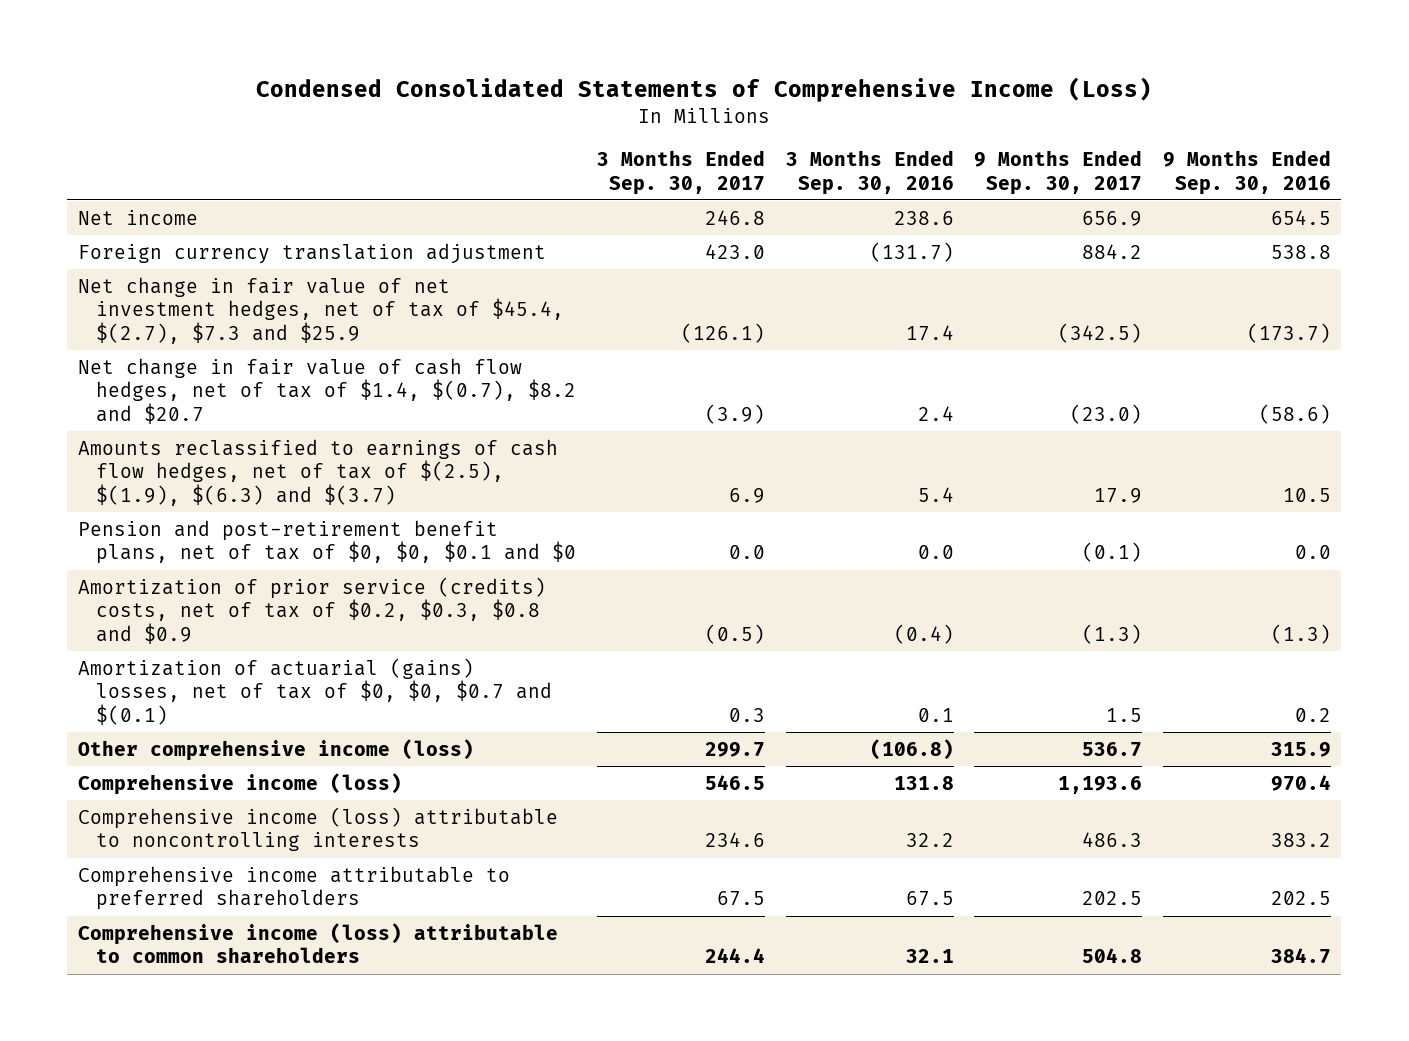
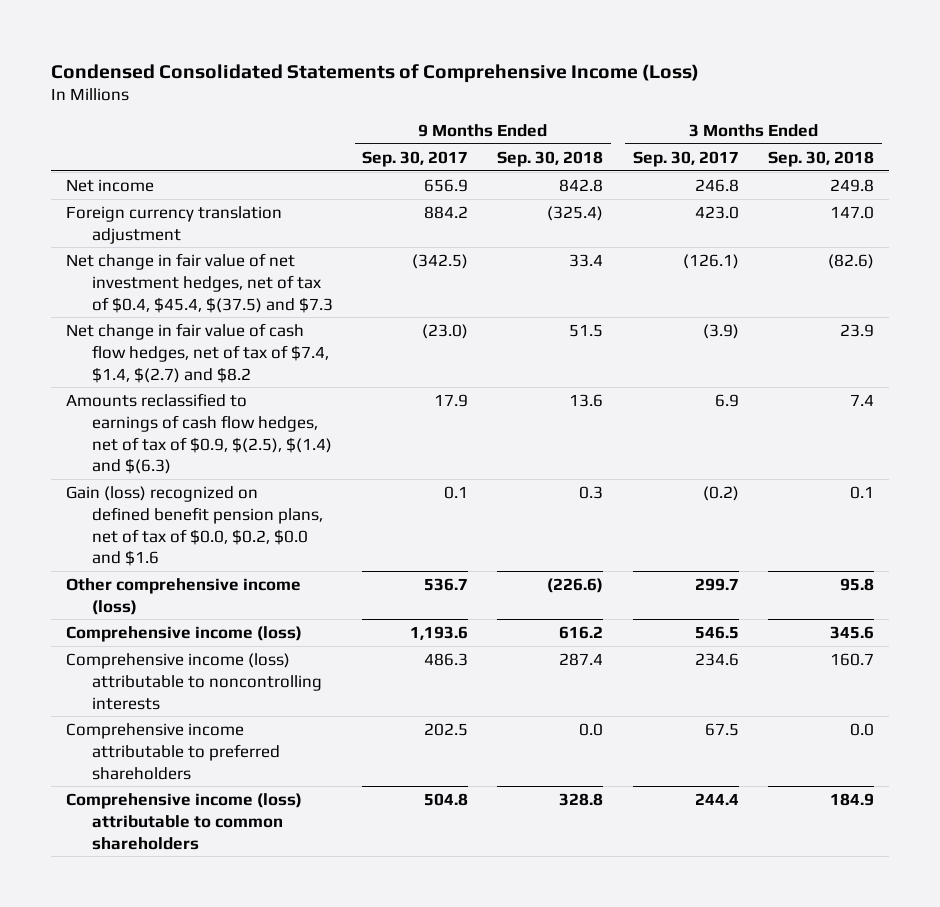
[785,150,954,195] 3 Months Ended Sep. 30, 2016 -> none
[1163,150,1332,195] 9 Months Ended Sep. 30, 2016 -> none
none -> [497,150,604,167] Sep. 30, 2018
none -> [768,150,875,167] Sep. 30, 2018
[77,576,546,644] Amortization of prior service (credits) costs, net of tax of $0.2, $0.3, $0.8 and $0.9 -> none
[77,657,553,725] Amortization of actuarial (gains) losses, net of tax of $0, $0, $0.7 and $(0.1) -> none
[77,276,565,344] Net change in fair value of net investment hedges, net of tax of $45.4, $(2.7), $7.3 and $25.9 -> [66,252,333,313] Net change in fair value of net investment hedges, net of tax of $0.4, $45.4, $(37.5) and $7.3
[77,357,577,424] Net change in fair value of cash flow hedges, net of tax of $1.4, $(0.7), $8.2 and $20.7 -> [66,322,329,383] Net change in fair value of cash flow hedges, net of tax of $7.4, $1.4, $(2.7) and $8.2
[77,438,558,506] Amounts reclassified to earnings of cash flow hedges, net of tax of $(2.5), $(1.9), $(6.3) and $(3.7) -> [66,392,332,475] Amounts reclassified to earnings of cash flow hedges, net of tax of $0.9, $(2.5), $(1.4) and $(6.3)
[77,519,577,565] Pension and post-retirement benefit plans, net of tax of $0, $0, $0.1 and $0 -> [66,485,323,567] Gain (loss) recognized on defined benefit pension plans, net of tax of $0.0, $0.2, $0.0 and $1.6
[728,545,765,560] 0.0 -> [702,485,739,501] (0.2)
[1082,542,1143,563] (0.1) -> [443,485,468,499] 0.1

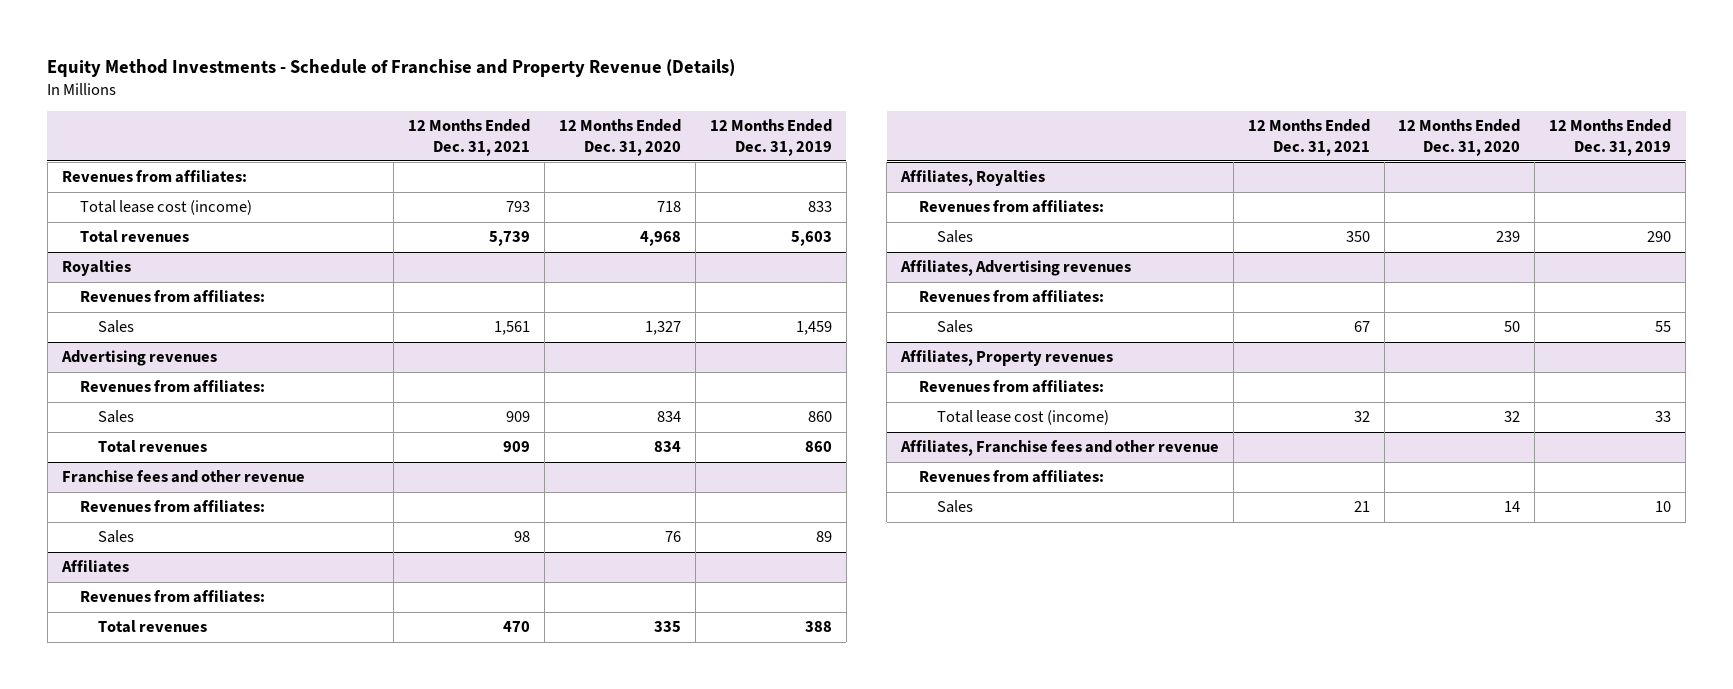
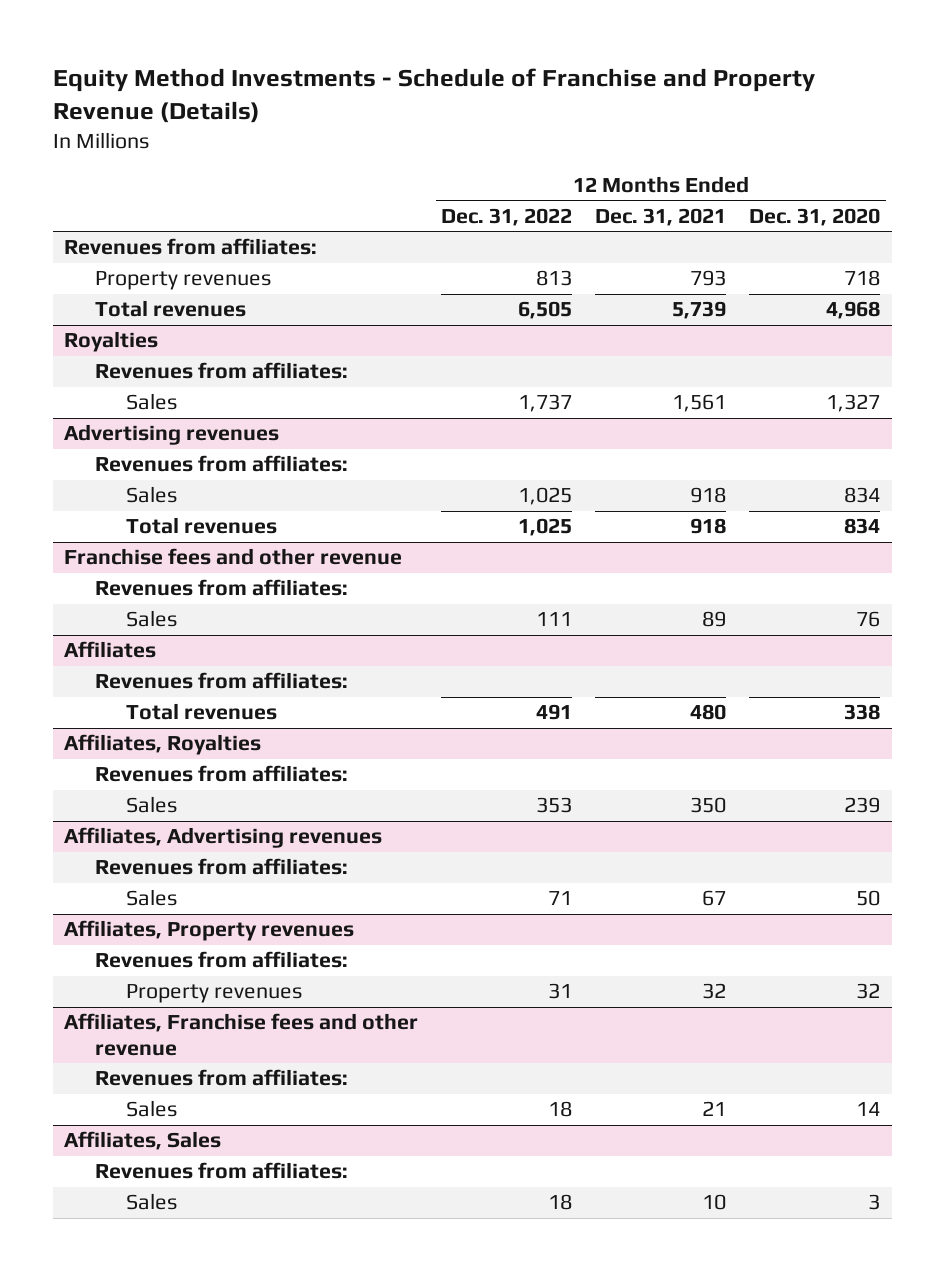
[709,119,832,156] 12 Months Ended Dec. 31, 2019 -> none
none -> [441,207,573,226] Dec. 31, 2022
[79,200,252,216] Total lease cost (income) -> [95,271,272,291] Property revenues
[506,411,531,423] 909 -> [690,487,727,504] 918
[503,441,531,453] 909 -> [690,518,727,535] 918
[514,531,531,543] 98 -> [702,611,727,628] 89
[503,621,531,633] 470 -> [690,704,727,721] 480
[654,621,682,633] 335 -> [844,704,881,721] 338
[937,410,1110,426] Total lease cost (income) -> [126,984,303,1004] Property revenues
none -> [64,1131,222,1151] Affiliates, Sales
none -> [95,1162,349,1180] Revenues from affiliates:
none -> [126,1193,178,1211] Sales

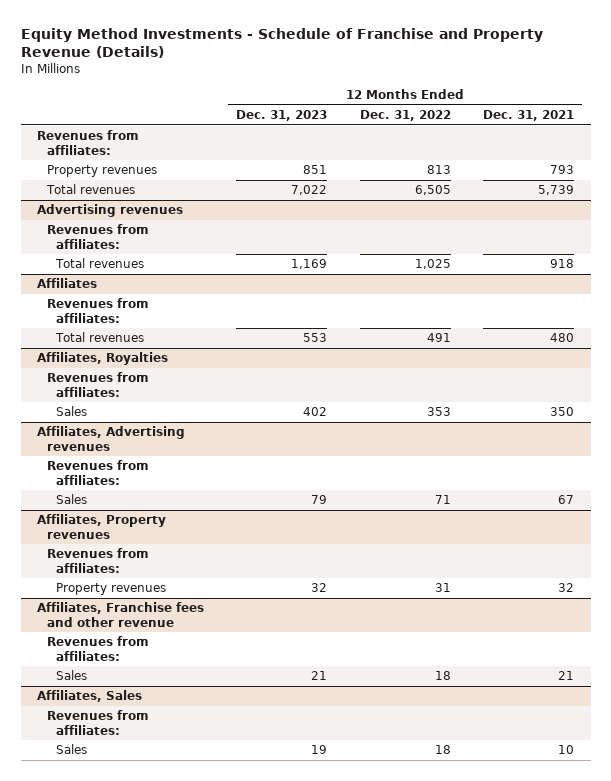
[749,207,881,226] Dec. 31, 2020 -> none
none -> [236,110,328,122] Dec. 31, 2023
[64,331,159,353] Royalties -> none
[95,362,349,380] Revenues from affiliates: -> none
[126,393,178,411] Sales -> none
[126,486,178,504] Sales -> none
[64,548,403,566] Franchise fees and other revenue -> none
[95,579,349,597] Revenues from affiliates: -> none
[126,610,178,628] Sales -> none

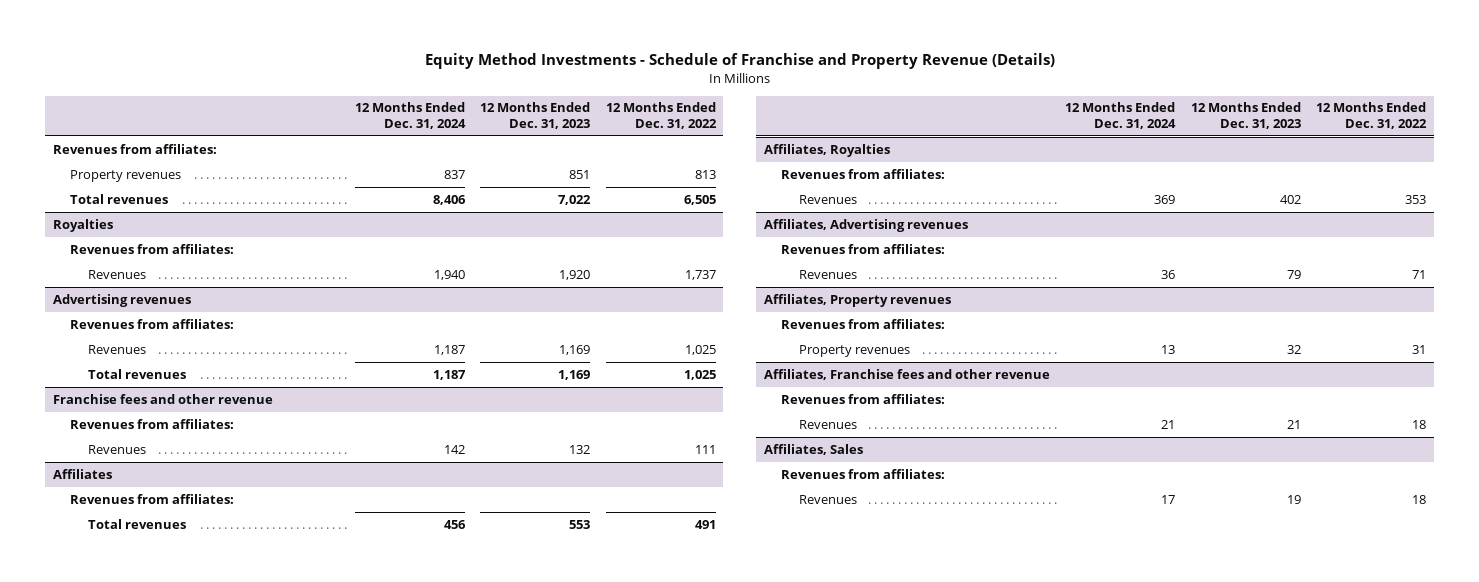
[483,110,575,122] Dec. 31, 2021 -> none
none -> [354,102,466,130] 12 Months Ended Dec. 31, 2024
none -> [52,218,113,232] Royalties
none -> [70,243,235,254] Revenues from affiliates:
none -> [87,269,146,279] Revenues
none -> [87,344,146,354] Revenues
none -> [52,393,273,404] Franchise fees and other revenue
none -> [70,418,235,429] Revenues from affiliates:
none -> [87,444,146,454] Revenues
[56,406,88,417] Sales -> [798,194,857,204] Revenues
[56,494,88,505] Sales -> [798,269,857,279] Revenues
[56,670,88,681] Sales -> [798,419,857,429] Revenues
[56,744,88,755] Sales -> [798,494,857,504] Revenues

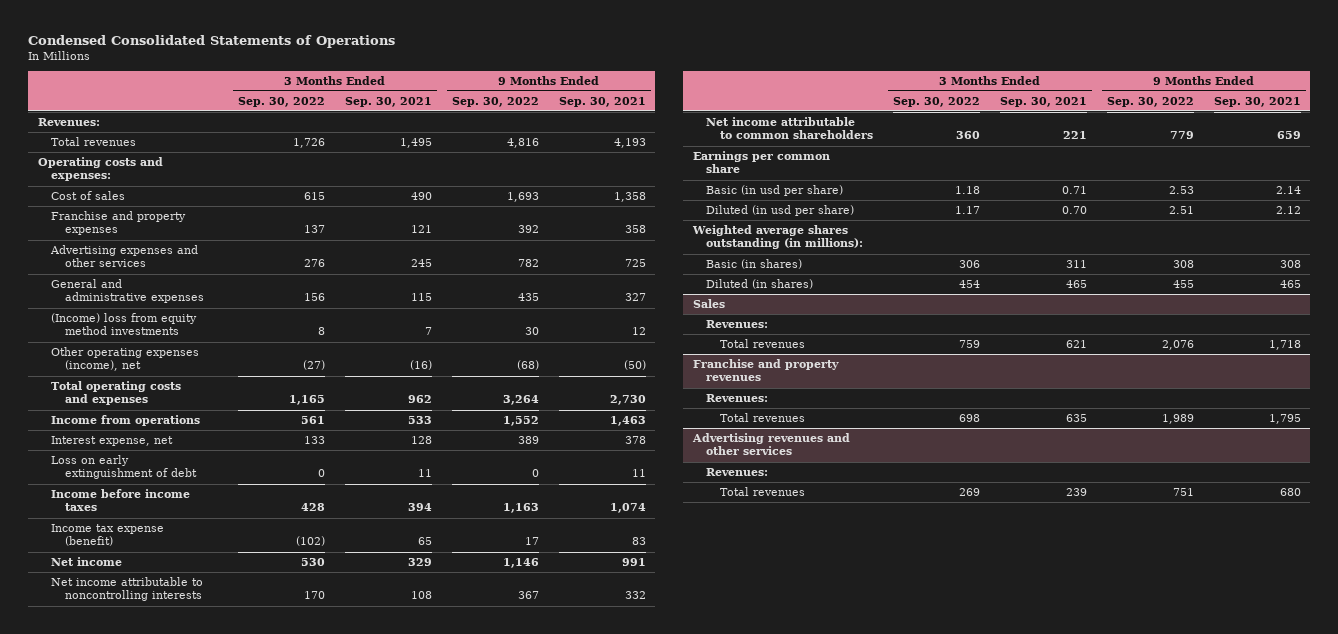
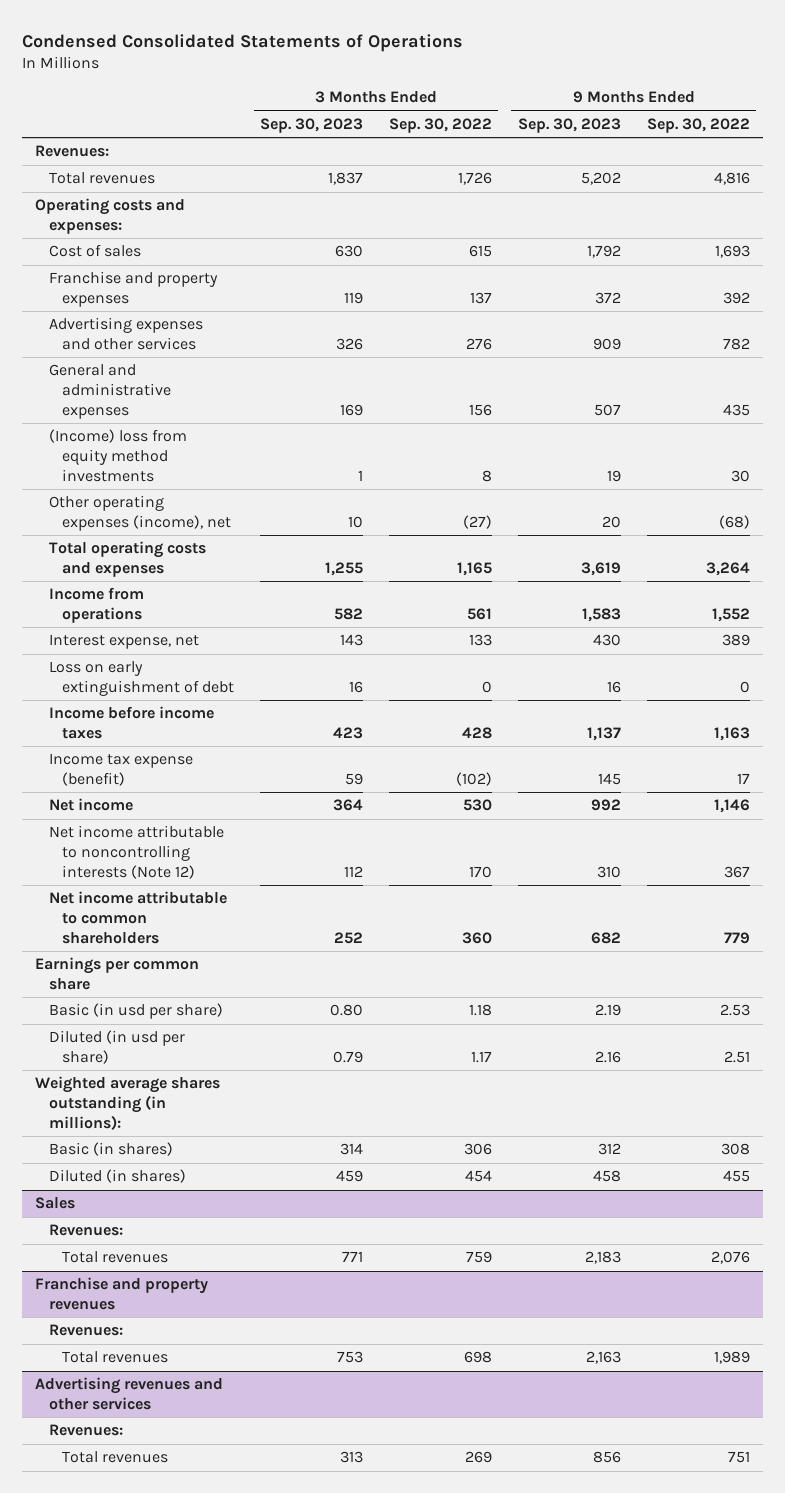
[344,96,432,107] Sep. 30, 2021 -> none
[558,96,646,107] Sep. 30, 2021 -> none
none -> [259,117,363,133] Sep. 30, 2023
none -> [517,117,621,133] Sep. 30, 2023
[51,577,204,602] Net income attributable to noncontrolling interests -> [48,825,224,879] Net income attributable to noncontrolling interests (Note 12)

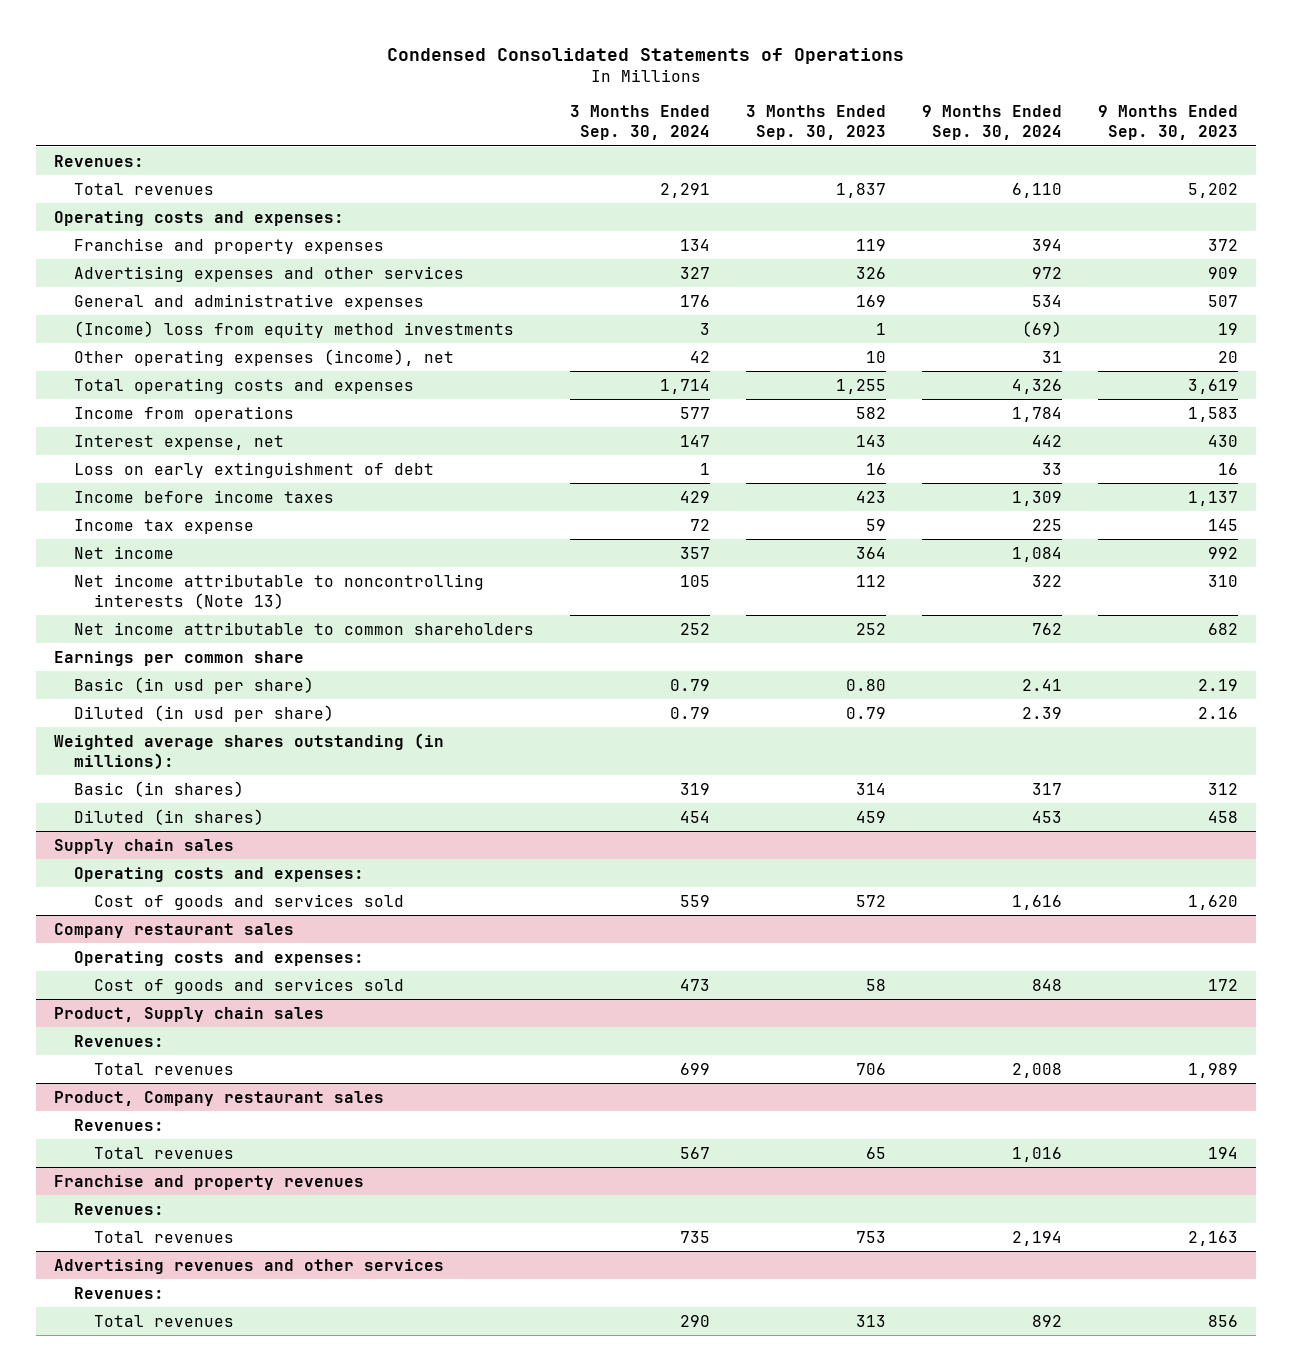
[388,117,492,133] Sep. 30, 2022 -> none
[646,117,750,133] Sep. 30, 2022 -> none
none -> [570,105,711,141] 3 Months Ended Sep. 30, 2024
none -> [922,105,1063,141] 9 Months Ended Sep. 30, 2024
[48,244,141,258] Cost of sales -> none
[48,753,193,787] Income tax expense (benefit) -> [74,518,255,534] Income tax expense
[48,825,224,879] Net income attributable to noncontrolling interests (Note 12) -> [74,573,485,609] Net income attributable to noncontrolling interests (Note 13)
[35,1197,76,1210] Sales -> none
none -> [54,838,235,854] Supply chain sales
none -> [74,866,365,882] Operating costs and expenses:
none -> [94,893,405,910] Cost of goods and services sold
none -> [54,922,295,938] Company restaurant sales
none -> [74,950,365,966] Operating costs and expenses:
none -> [94,977,405,994] Cost of goods and services sold
none -> [54,1006,325,1022] Product, Supply chain sales
[341,1251,363,1263] 771 -> [856,1062,887,1075] 706
[584,1251,621,1265] 2,183 -> [1188,1062,1239,1078] 1,989
none -> [54,1090,385,1106] Product, Company restaurant sales
none -> [74,1118,165,1131] Revenues:
none -> [94,1146,235,1159] Total revenues

